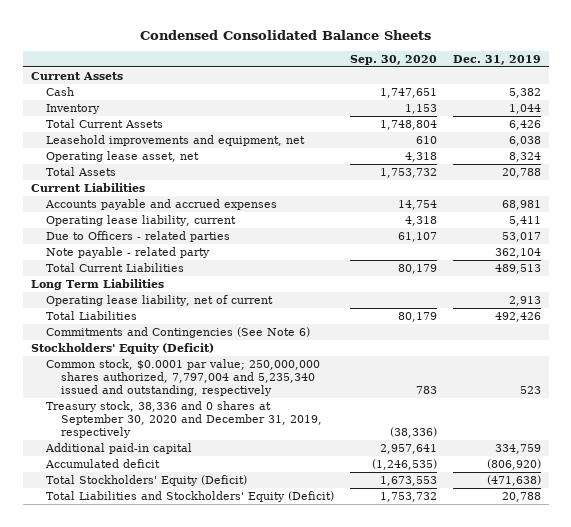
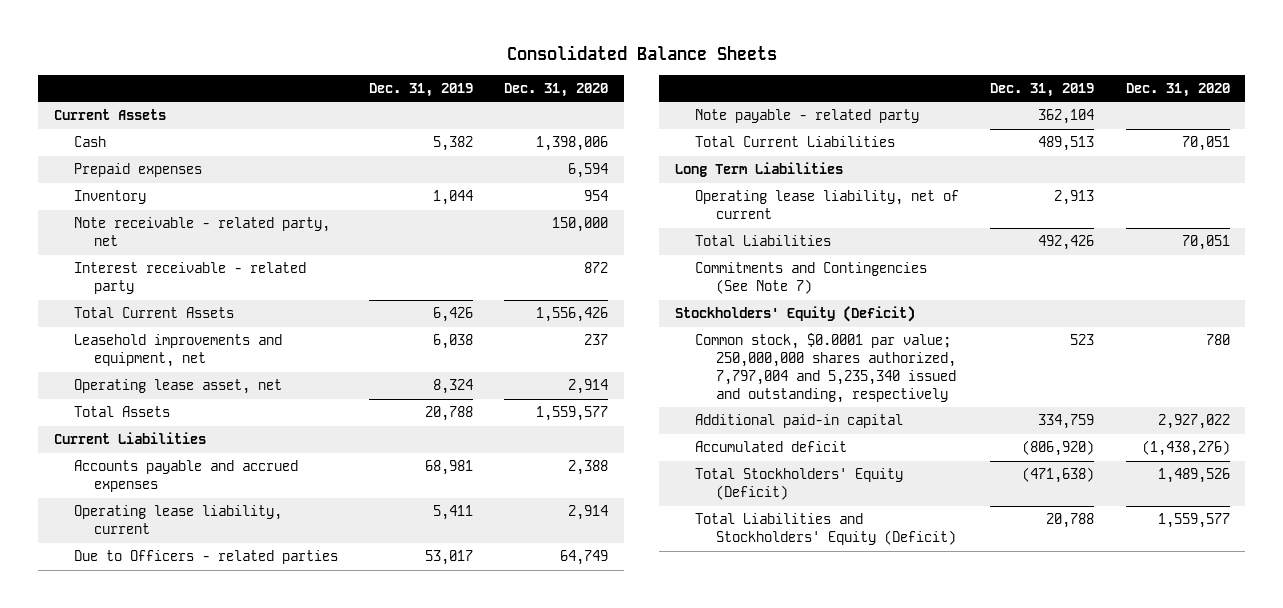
[139,29,431,40] Condensed Consolidated Balance Sheets -> [506,45,777,61] Consolidated Balance Sheets
[349,54,437,65] Sep. 30, 2020 -> none
none -> [504,82,609,97] Dec. 31, 2020
none -> [74,163,203,178] Prepaid expenses
none -> [74,217,331,247] Note receivable - related party, net
none -> [74,262,307,295] Interest receivable - related party
[45,327,310,339] Commitments and Contingencies (See Note 6) -> [695,262,928,295] Commitments and Contingencies (See Note 7)
[45,401,323,439] Treasury stock, 38,336 and 0 shares at September 30, 2020 and December 31, 2019, respectively -> none

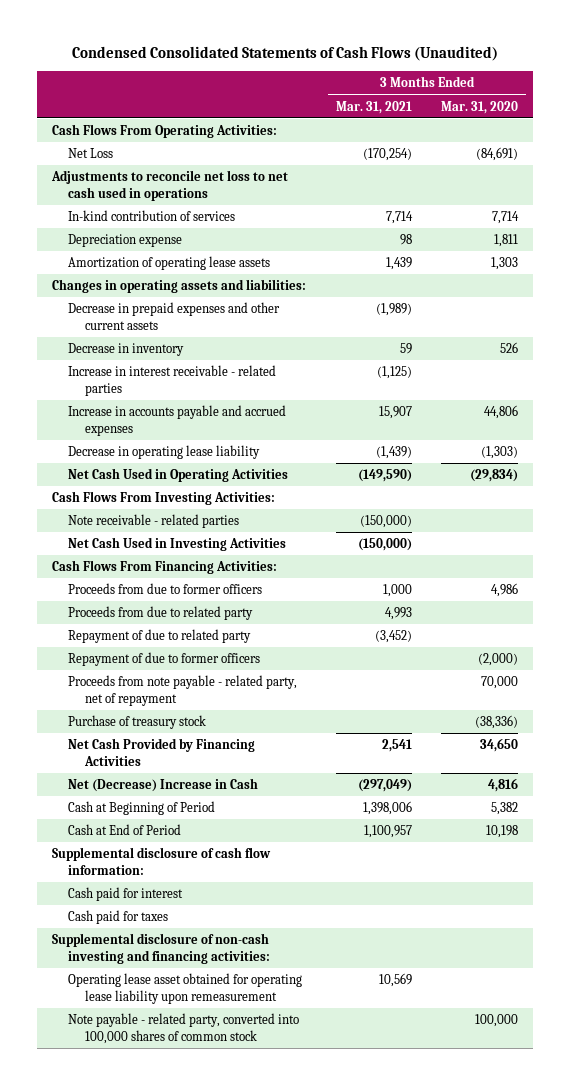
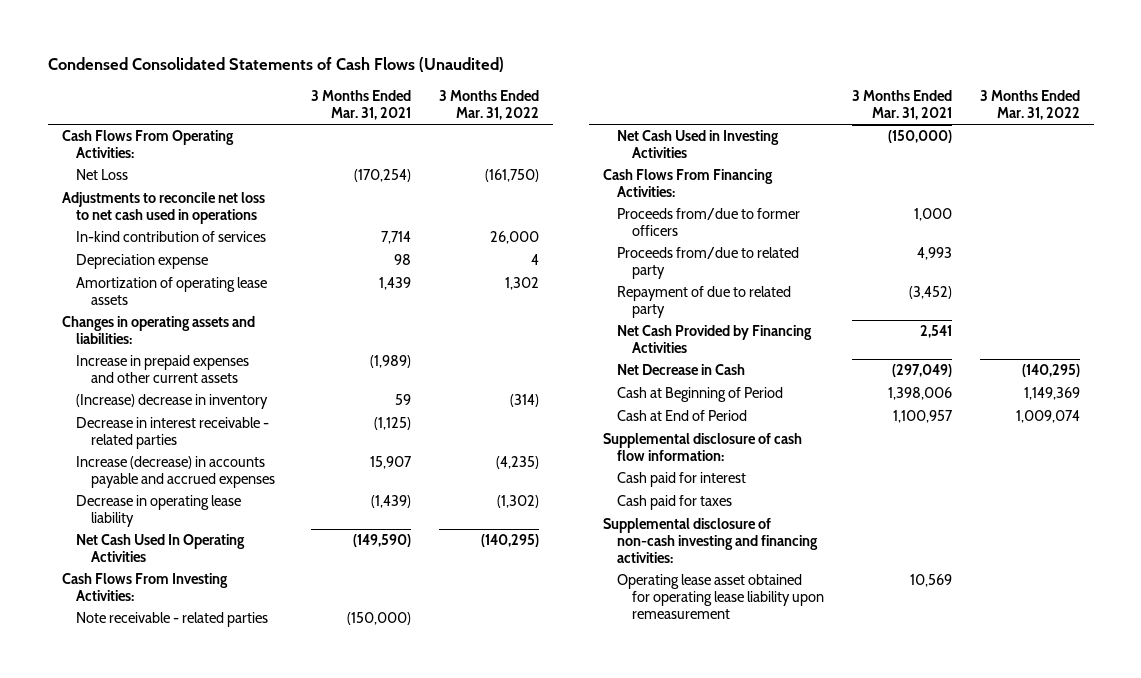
[441,100,519,114] Mar. 31, 2020 -> none
none -> [438,90,539,120] 3 Months Ended Mar. 31, 2022
[68,302,281,330] Decrease in prepaid expenses and other current assets -> [76,355,250,384] Increase in prepaid expenses and other current assets
[68,343,185,357] Decrease in inventory -> [76,394,269,410] (Increase) decrease in inventory
[68,365,277,396] Increase in interest receivable - related parties -> [76,417,270,450] Decrease in interest receivable - related parties
[68,405,287,436] Increase in accounts payable and accrued expenses -> [76,456,275,489] Increase (decrease) in accounts payable and accrued expenses
[68,468,289,483] Net Cash Used in Operating Activities -> [76,534,246,563] Net Cash Used In Operating Activities
[68,583,263,595] Proceeds from due to former officers -> [617,208,801,237] Proceeds from/due to former officers
[68,606,254,621] Proceeds from due to related party -> [617,247,800,280] Proceeds from/due to related party
[68,652,261,667] Repayment of due to former officers -> none
[68,675,298,706] Proceeds from note payable - related party, net of repayment -> none
[68,715,207,730] Purchase of treasury stock -> none
[68,778,259,793] Net (Decrease) Increase in Cash -> [617,364,746,376] Net Decrease in Cash
[68,1013,300,1044] Note payable - related party, converted into 100,000 shares of common stock -> none

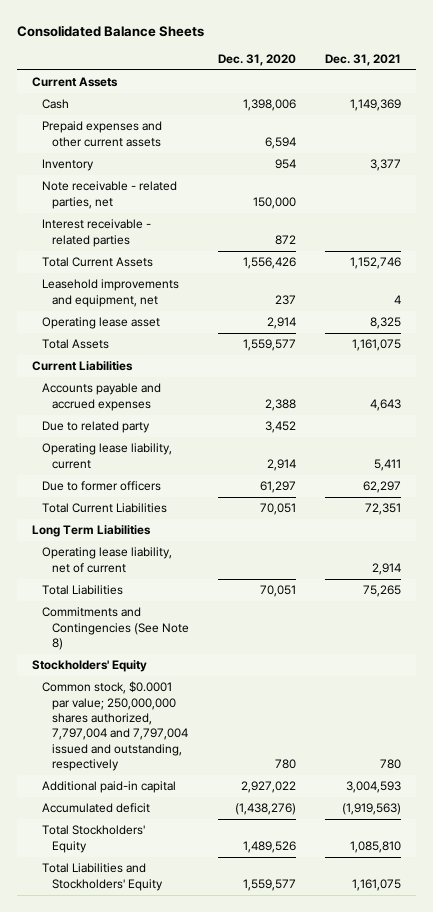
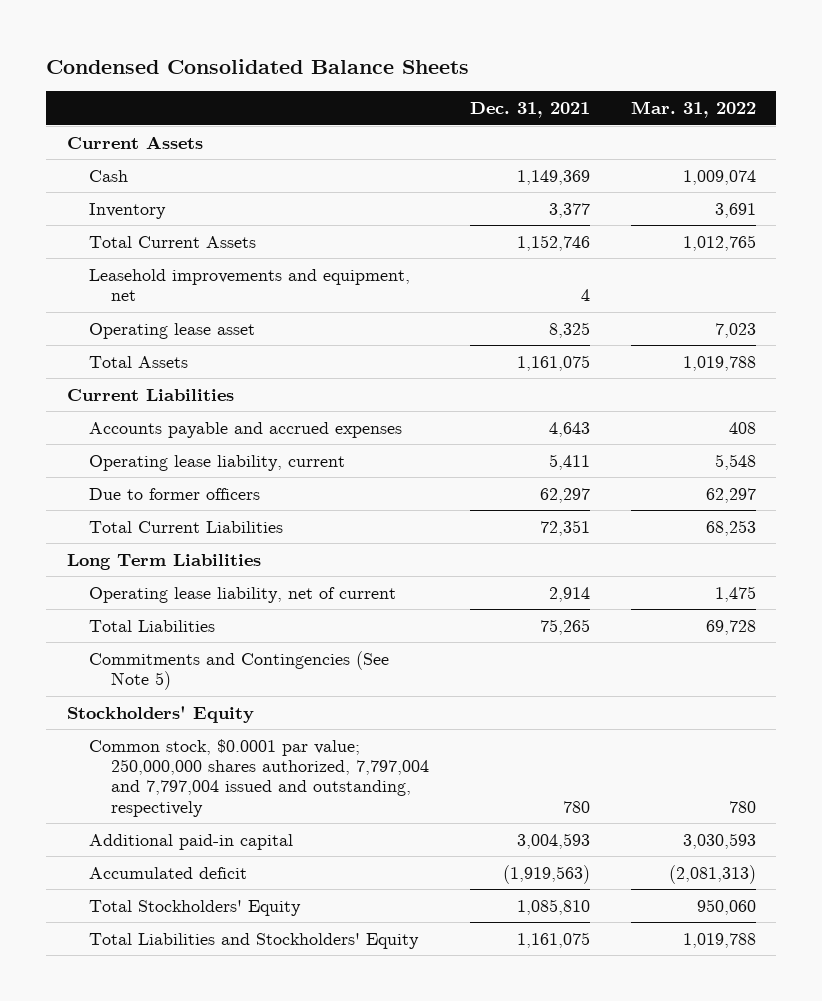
[17,24,205,37] Consolidated Balance Sheets -> [46,58,470,74] Condensed Consolidated Balance Sheets
[218,53,297,66] Dec. 31, 2020 -> none
none -> [630,100,756,118] Mar. 31, 2022
[41,121,162,147] Prepaid expenses and other current assets -> none
[41,181,177,209] Note receivable - related parties, net -> none
[41,219,151,247] Interest receivable - related parties -> none
[41,421,150,434] Due to related party -> none
[41,607,189,651] Commitments and Contingencies (See Note 8) -> [88,650,389,691] Commitments and Contingencies (See Note 5)

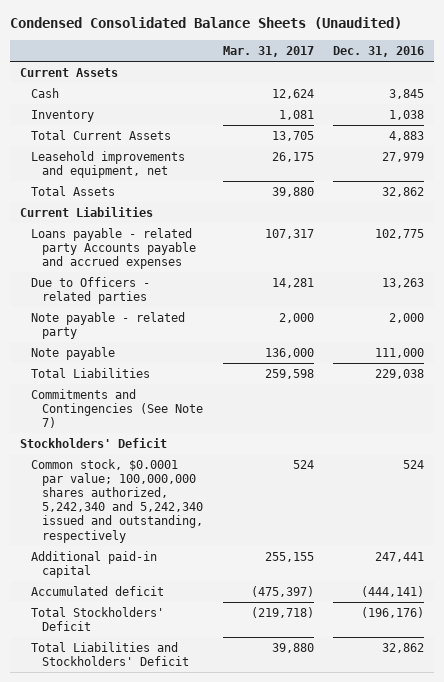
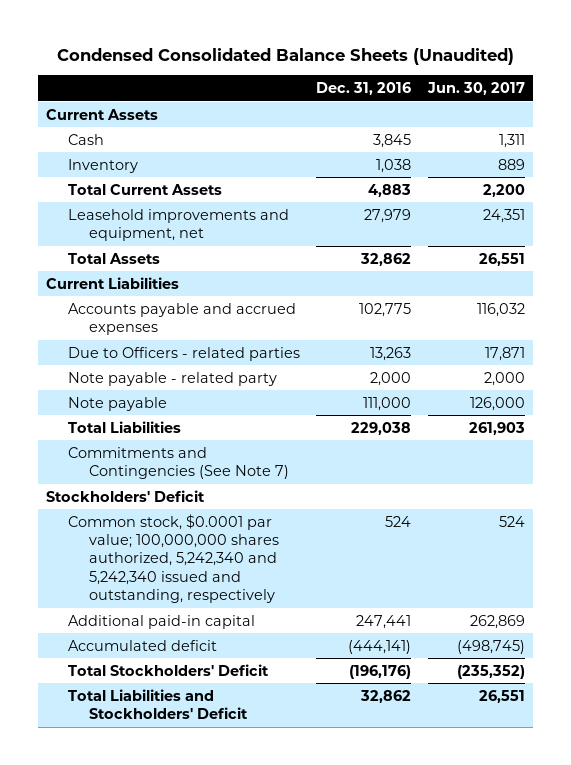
[222,46,314,58] Mar. 31, 2017 -> none
none -> [426,81,525,95] Jun. 30, 2017
[30,227,197,270] Loans payable - related party Accounts payable and accrued expenses -> [67,302,296,336] Accounts payable and accrued expenses

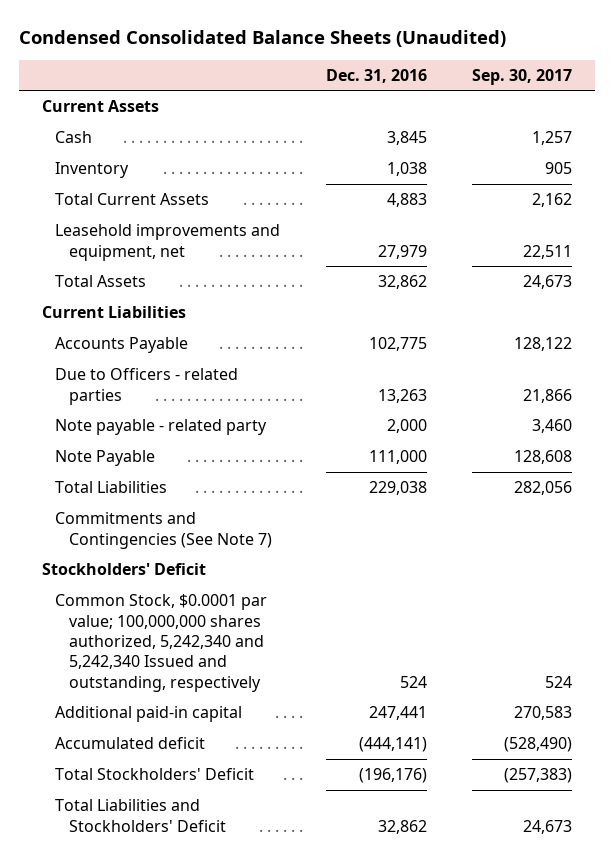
[426,81,525,95] Jun. 30, 2017 -> none
none -> [472,68,573,85] Sep. 30, 2017
[67,302,296,336] Accounts payable and accrued expenses -> [55,337,189,354] Accounts Payable
[67,396,167,411] Note payable -> [55,450,156,467] Note Payable
[67,513,279,603] Common stock, $0.0001 par value; 100,000,000 shares authorized, 5,242,340 and 5,242,340 issued and outstanding, respectively -> [55,594,268,692] Common Stock, $0.0001 par value; 100,000,000 shares authorized, 5,242,340 and 5,242,340 Issued and outstanding, respectively

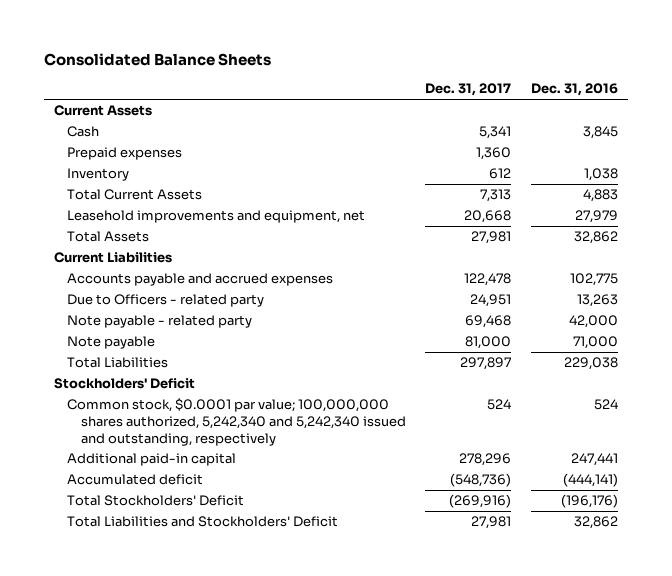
[18,29,506,47] Condensed Consolidated Balance Sheets (Unaudited) -> [44,52,272,66] Consolidated Balance Sheets
[472,68,573,85] Sep. 30, 2017 -> none
none -> [425,83,512,97] Dec. 31, 2017
none -> [67,147,183,161] Prepaid expenses
[55,337,189,354] Accounts Payable -> [67,273,334,287] Accounts payable and accrued expenses
[55,368,239,405] Due to Officers - related parties -> [67,294,265,308] Due to Officers - related party
[386,419,427,434] 2,000 -> [568,315,618,329] 42,000
[55,450,156,467] Note Payable -> [67,336,156,350] Note payable
[368,450,427,465] 111,000 -> [572,336,618,350] 71,000
[55,512,272,549] Commitments and Contingencies (See Note 7) -> none
[55,594,268,692] Common Stock, $0.0001 par value; 100,000,000 shares authorized, 5,242,340 and 5,242,340 Issued and outstanding, respectively -> [67,398,406,446] Common stock, $0.0001 par value; 100,000,000 shares authorized, 5,242,340 and 5,242,340 issued and outstanding, respectively

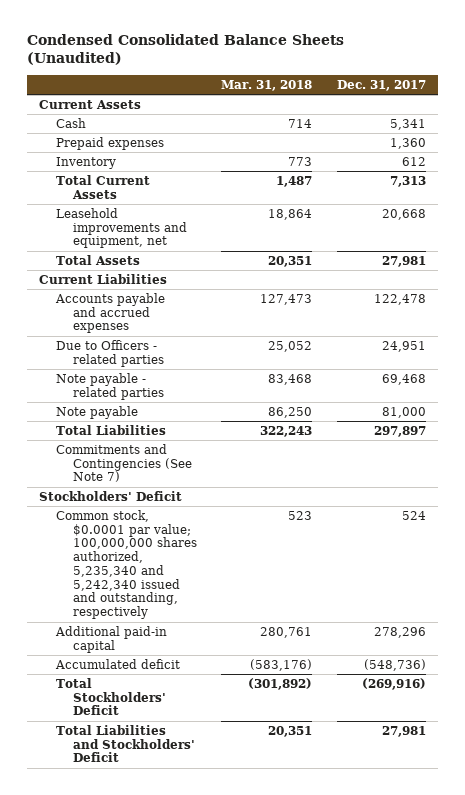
[44,52,272,66] Consolidated Balance Sheets -> [27,34,345,66] Condensed Consolidated Balance Sheets (Unaudited)
[530,83,618,97] Dec. 31, 2016 -> none
none -> [221,79,313,91] Mar. 31, 2018
[67,294,265,308] Due to Officers - related party -> [56,339,165,367] Due to Officers - related parties
[67,315,253,329] Note payable - related party -> [56,372,165,400] Note payable - related parties
none -> [56,443,193,483] Commitments and Contingencies (See Note 7)
[67,398,406,446] Common stock, $0.0001 par value; 100,000,000 shares authorized, 5,242,340 and 5,242,340 issued and outstanding, respectively -> [56,509,198,620] Common stock, $0.0001 par value; 100,000,000 shares authorized, 5,235,340 and 5,242,340 issued and outstanding, respectively

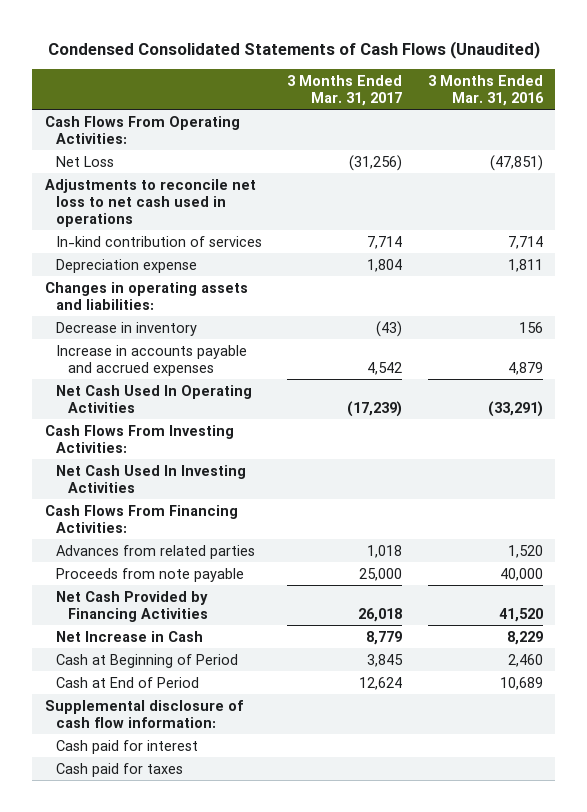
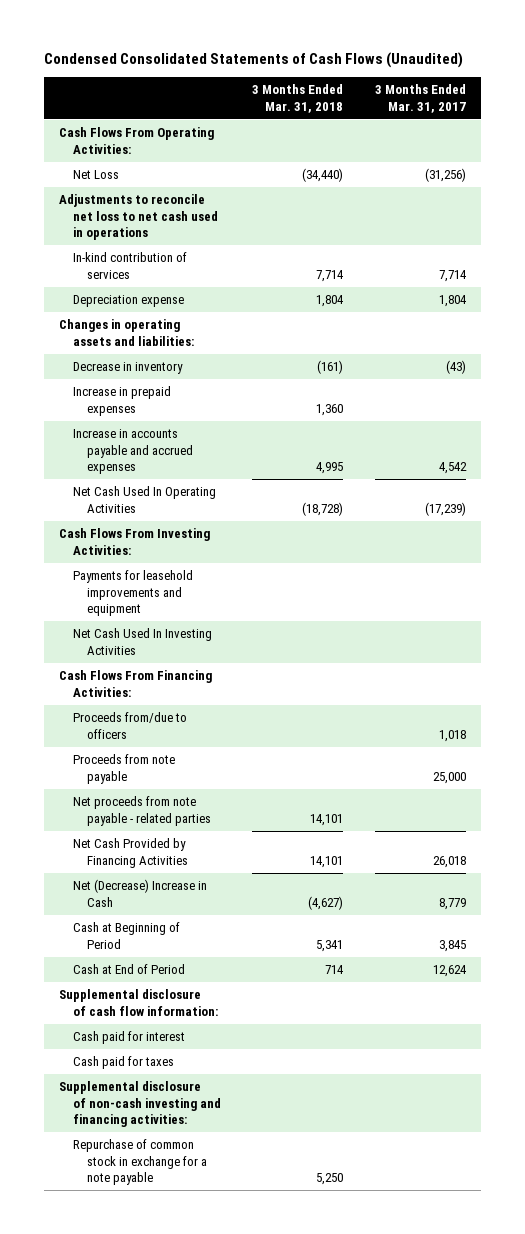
[427,74,544,106] 3 Months Ended Mar. 31, 2016 -> none
none -> [252,84,344,113] 3 Months Ended Mar. 31, 2018
none -> [73,386,172,416] Increase in prepaid expenses
none -> [73,570,194,616] Payments for leasehold improvements and equipment
[56,544,256,559] Advances from related parties -> [73,712,188,739] Proceeds from/due to officers
none -> [73,796,211,826] Net proceeds from note payable - related parties
[56,630,204,642] Net Increase in Cash -> [73,879,208,907] Net (Decrease) Increase in Cash
none -> [59,1081,222,1127] Supplemental disclosure of non-cash investing and financing activities:
none -> [73,1139,207,1185] Repurchase of common stock in exchange for a note payable

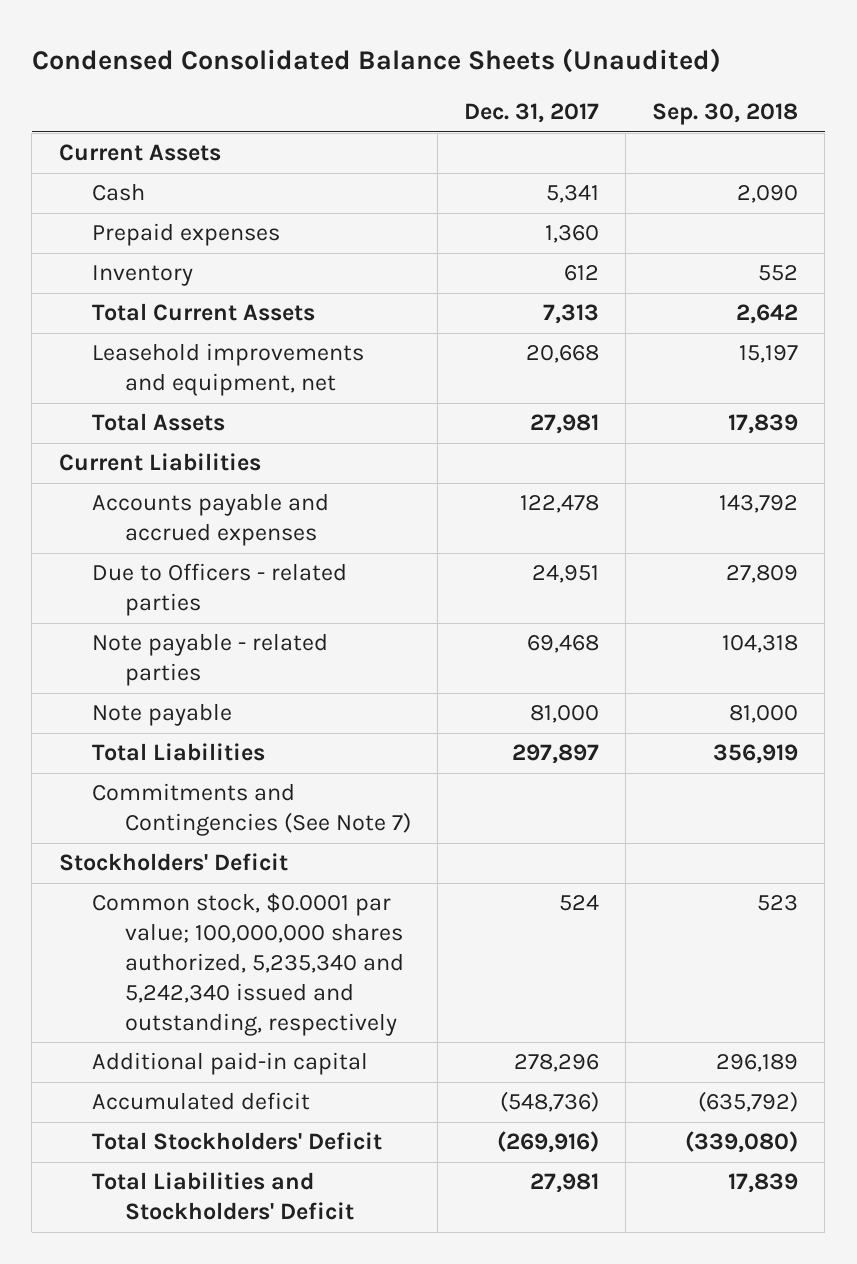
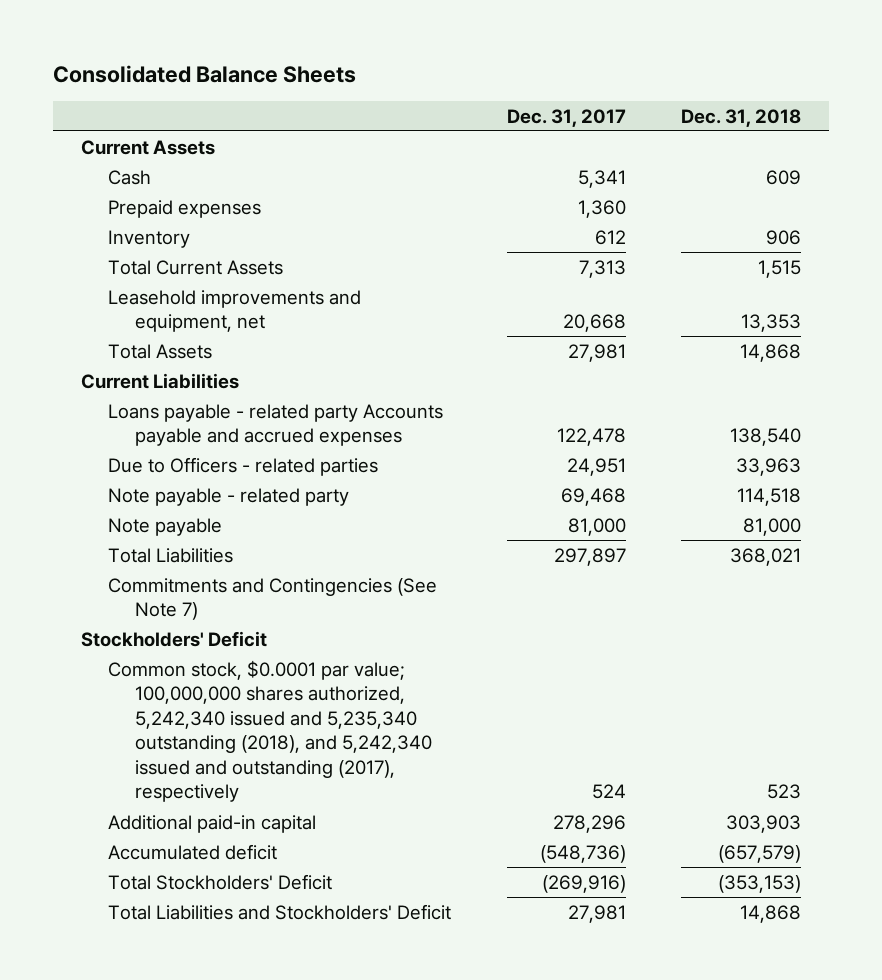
[31,47,721,73] Condensed Consolidated Balance Sheets (Unaudited) -> [52,65,356,84] Consolidated Balance Sheets
[652,103,799,126] Sep. 30, 2018 -> none
none -> [681,108,802,127] Dec. 31, 2018
[91,493,329,547] Accounts payable and accrued expenses -> [107,403,443,447] Loans payable - related party Accounts payable and accrued expenses
[91,633,328,687] Note payable - related parties -> [107,487,349,506] Note payable - related party
[91,893,404,1036] Common stock, $0.0001 par value; 100,000,000 shares authorized, 5,235,340 and 5,242,340 issued and outstanding, respectively -> [107,659,433,803] Common stock, $0.0001 par value; 100,000,000 shares authorized, 5,242,340 issued and 5,235,340 outstanding (2018), and 5,242,340 issued and outstanding (2017), respectively

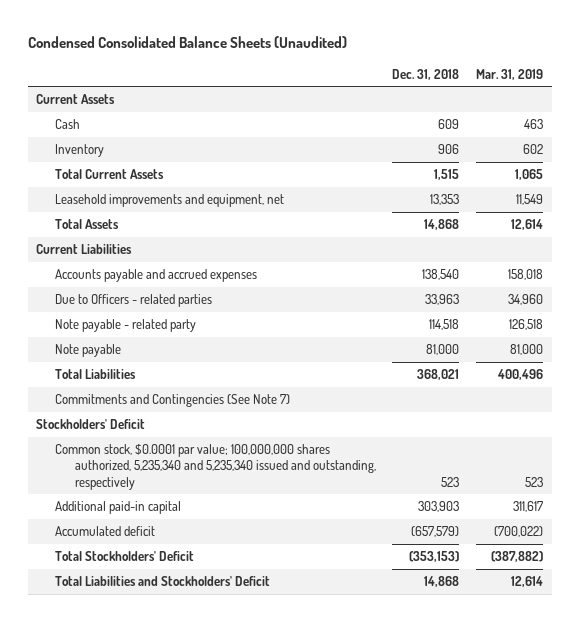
[52,65,356,84] Consolidated Balance Sheets -> [27,36,347,49] Condensed Consolidated Balance Sheets (Unaudited)
[506,108,626,127] Dec. 31, 2017 -> none
none -> [476,68,544,80] Mar. 31, 2019
[107,199,261,218] Prepaid expenses -> none
[107,403,443,447] Loans payable - related party Accounts payable and accrued expenses -> [55,269,258,283] Accounts payable and accrued expenses
[107,659,433,803] Common stock, $0.0001 par value; 100,000,000 shares authorized, 5,242,340 issued and 5,235,340 outstanding (2018), and 5,242,340 issued and outstanding (2017), respectively -> [55,444,376,490] Common stock, $0.0001 par value; 100,000,000 shares authorized, 5,235,340 and 5,235,340 issued and outstanding, respectively

